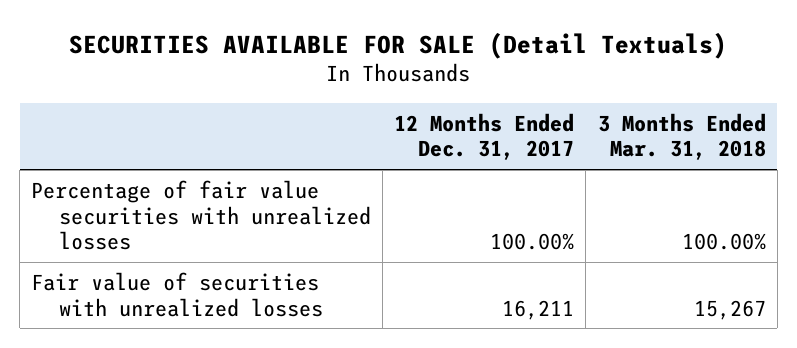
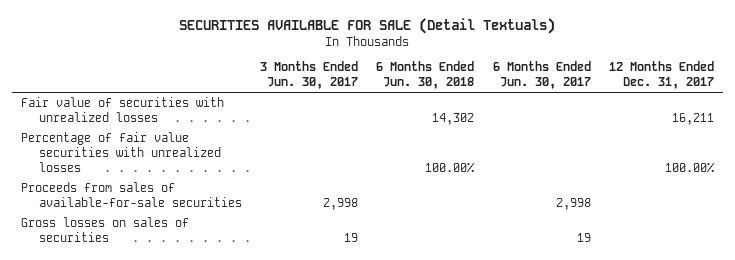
[597,112,766,161] 3 Months Ended Mar. 31, 2018 -> none
none -> [259,61,358,90] 3 Months Ended Jun. 30, 2017
none -> [376,61,475,90] 6 Months Ended Jun. 30, 2018
none -> [492,61,591,90] 6 Months Ended Jun. 30, 2017
[31,179,371,251] Percentage of fair value securities with unrealized losses -> [21,132,221,173] Percentage of fair value securities with unrealized losses
none -> [21,182,242,208] Proceeds from sales of available-for-sale securities
none -> [21,217,190,243] Gross losses on sales of securities

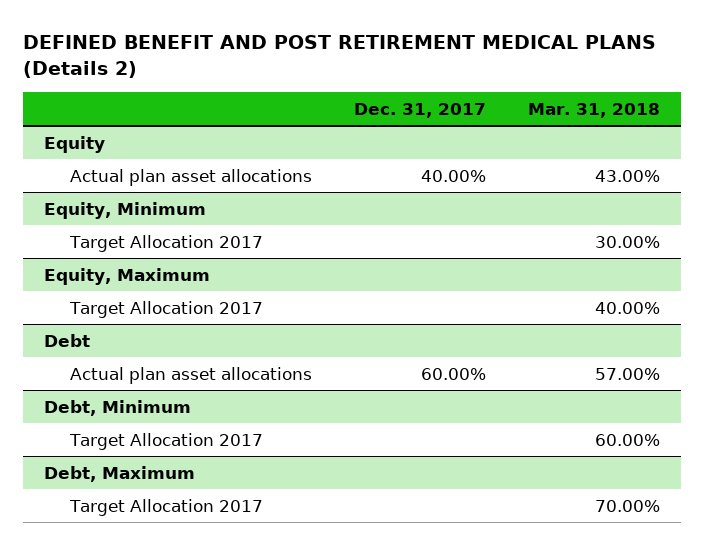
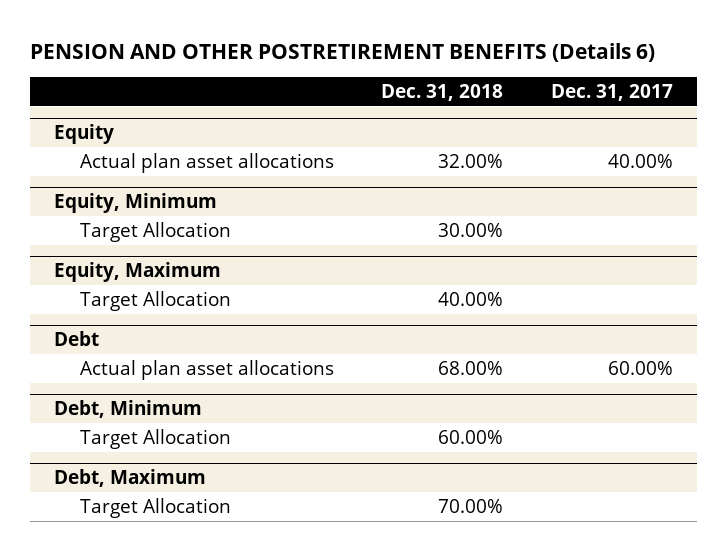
[23,35,657,79] DEFINED BENEFIT AND POST RETIREMENT MEDICAL PLANS (Details 2) -> [30,42,656,62] PENSION AND OTHER POSTRETIREMENT BENEFITS (Details 6)
[528,102,661,118] Mar. 31, 2018 -> none
none -> [381,83,504,101] Dec. 31, 2018
[69,234,264,252] Target Allocation 2017 -> [79,222,231,243] Target Allocation
[69,300,264,318] Target Allocation 2017 -> [79,291,231,312] Target Allocation
[69,432,264,450] Target Allocation 2017 -> [79,429,231,450] Target Allocation
[69,498,264,516] Target Allocation 2017 -> [79,498,231,519] Target Allocation

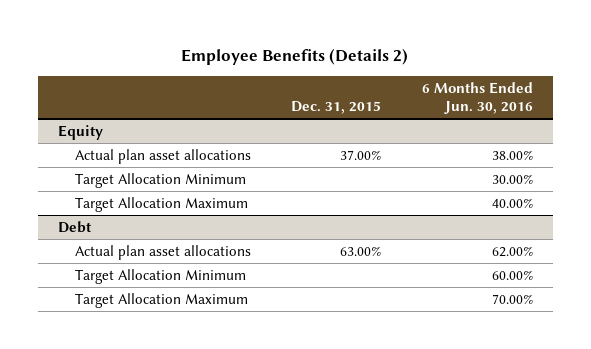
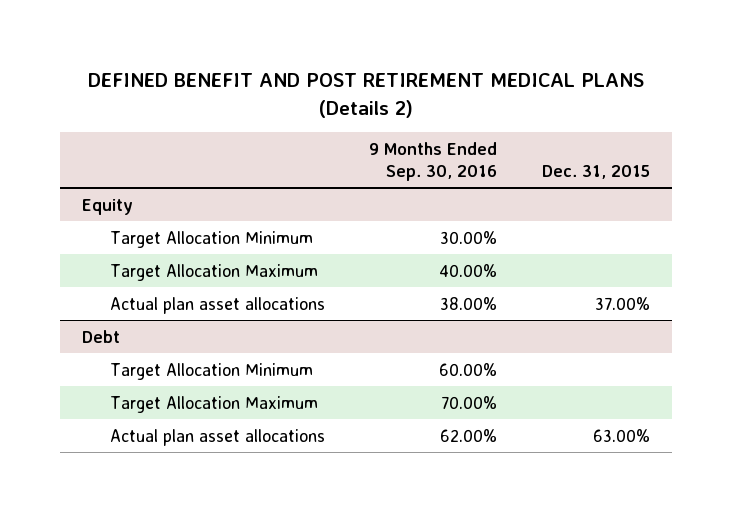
[181,47,409,65] Employee Benefits (Details 2) -> [87,73,644,118] DEFINED BENEFIT AND POST RETIREMENT MEDICAL PLANS (Details 2)
[421,81,533,114] 6 Months Ended Jun. 30, 2016 -> none
none -> [369,141,498,181] 9 Months Ended Sep. 30, 2016
[74,149,251,165] Actual plan asset allocations -> [109,296,325,314] Actual plan asset allocations
[74,245,251,261] Actual plan asset allocations -> [109,428,325,446] Actual plan asset allocations

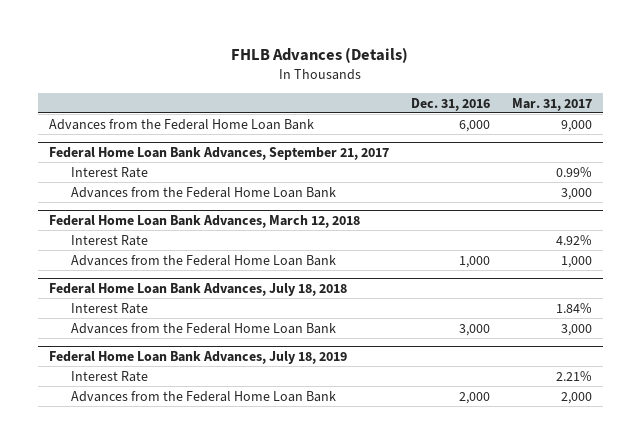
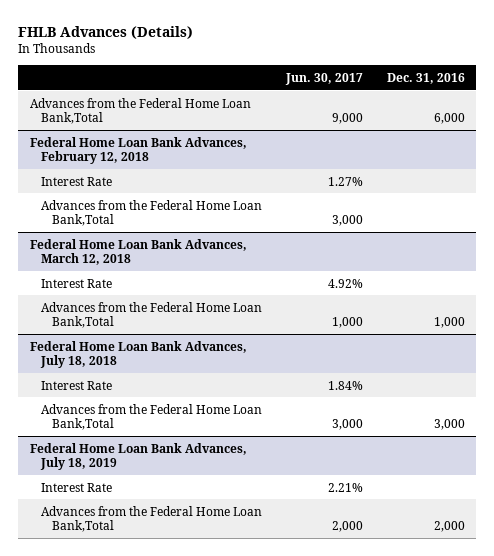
[511,97,592,111] Mar. 31, 2017 -> none
none -> [284,72,363,85] Jun. 30, 2017
[48,146,389,160] Federal Home Loan Bank Advances, September 21, 2017 -> none
[71,166,149,178] Interest Rate -> none
[71,186,337,198] Advances from the Federal Home Loan Bank -> none
[48,118,314,130] Advances from the Federal Home Loan Bank -> [29,97,251,125] Advances from the Federal Home Loan Bank,Total
none -> [29,136,247,165] Federal Home Loan Bank Advances, February 12, 2018
none -> [40,176,112,186] Interest Rate
none -> [40,199,262,227] Advances from the Federal Home Loan Bank,Total
[71,254,337,266] Advances from the Federal Home Loan Bank -> [40,301,262,329] Advances from the Federal Home Loan Bank,Total
[71,322,337,334] Advances from the Federal Home Loan Bank -> [40,403,262,431] Advances from the Federal Home Loan Bank,Total
[71,390,337,402] Advances from the Federal Home Loan Bank -> [40,505,262,533] Advances from the Federal Home Loan Bank,Total

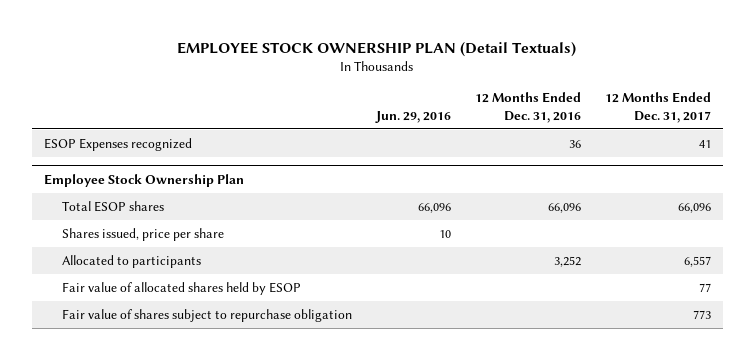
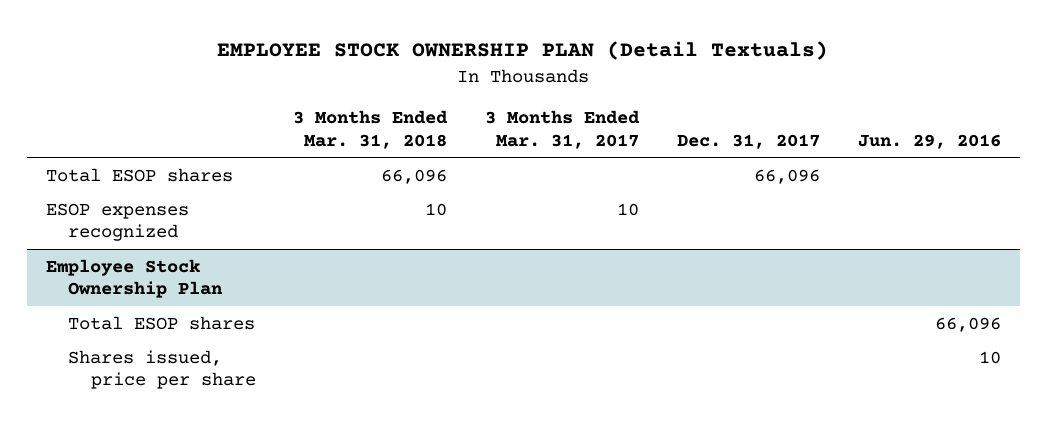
[474,92,581,123] 12 Months Ended Dec. 31, 2016 -> none
[604,92,711,123] 12 Months Ended Dec. 31, 2017 -> none
none -> [293,110,449,149] 3 Months Ended Mar. 31, 2018
none -> [485,110,641,149] 3 Months Ended Mar. 31, 2017
none -> [676,133,820,149] Dec. 31, 2017
none -> [45,167,233,182] Total ESOP shares
[43,137,192,151] ESOP Expenses recognized -> [45,202,189,242] ESOP expenses recognized
[61,254,201,268] Allocated to participants -> none
[61,281,301,295] Fair value of allocated shares held by ESOP -> none
[61,308,352,322] Fair value of shares subject to repurchase obligation -> none

